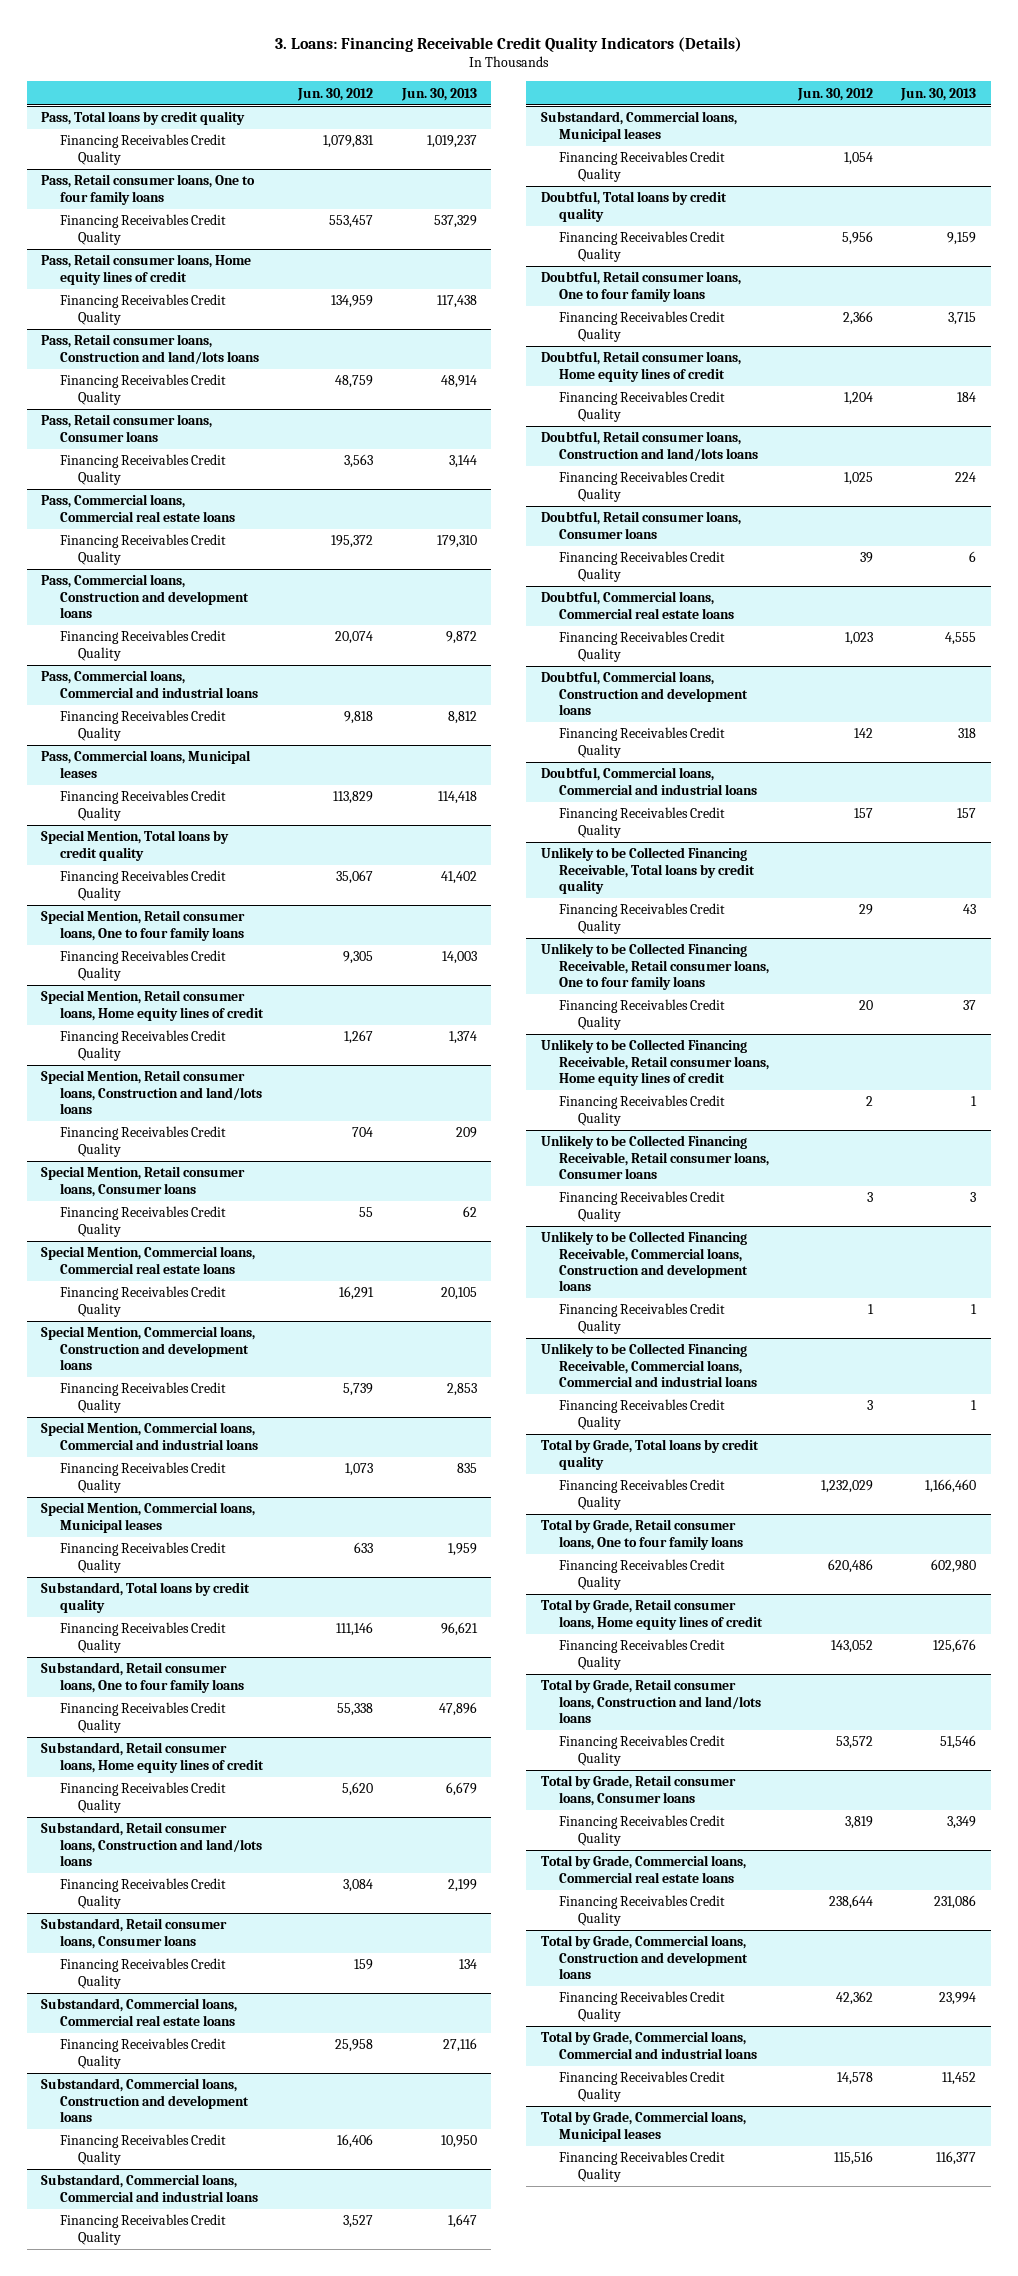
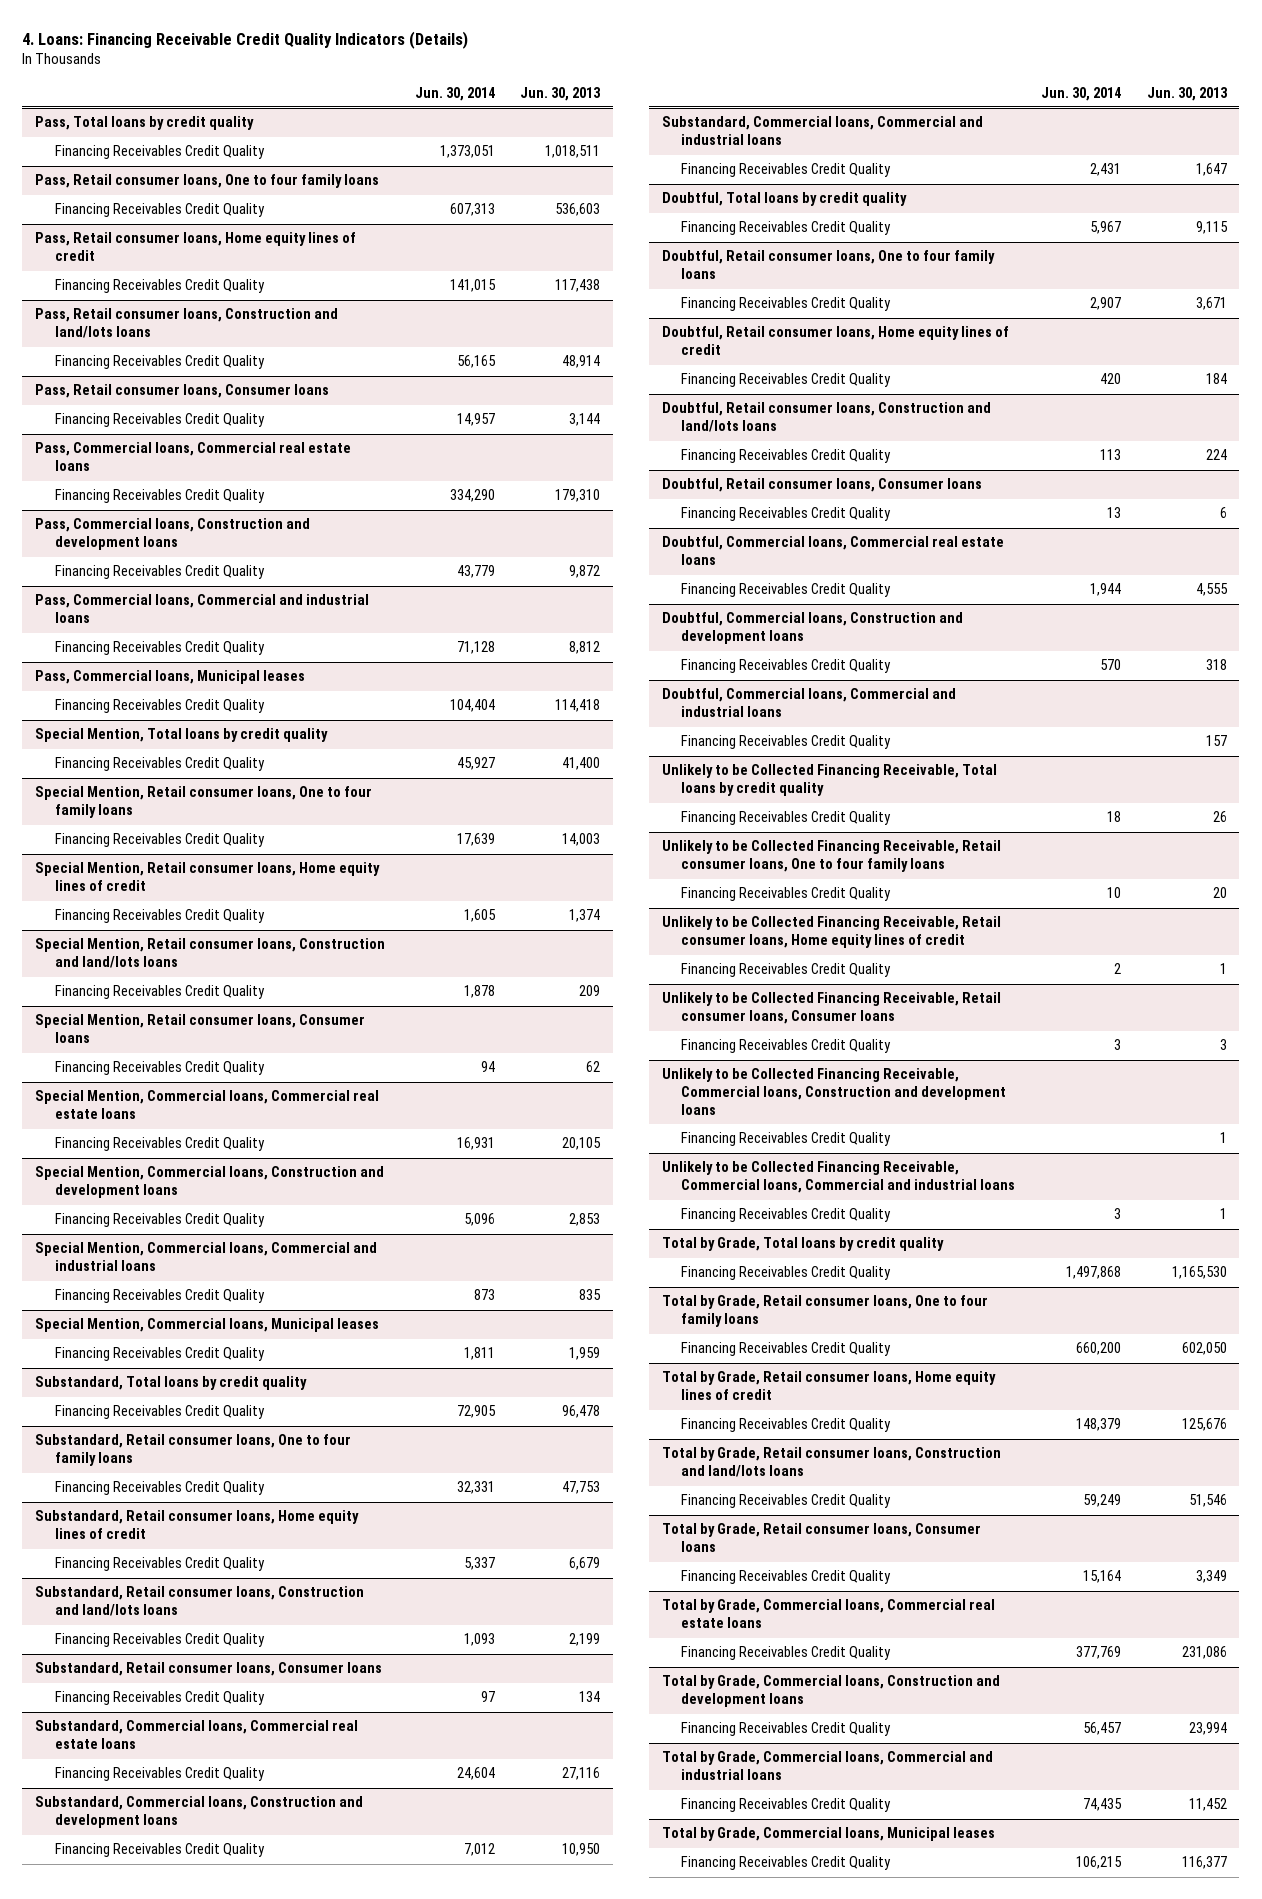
[274,36,742,52] 3. Loans: Financing Receivable Credit Quality Indicators (Details) -> [22,30,469,49] 4. Loans: Financing Receivable Credit Quality Indicators (Details)
[297,87,374,101] Jun. 30, 2012 -> none
none -> [414,86,495,101] Jun. 30, 2014
[427,135,478,149] 1,019,237 -> [545,145,601,159] 1,018,511
[434,215,478,229] 537,329 -> [555,203,601,217] 536,603
[441,871,478,885] 41,402 -> [562,757,601,771] 41,400
[441,1622,479,1637] 96,621 -> [562,1405,601,1419] 96,478
[439,1702,478,1717] 47,896 -> [562,1481,601,1495] 47,753
[540,111,737,142] Substandard, Commercial loans, Municipal leases -> none
[559,151,726,182] Financing Receivables Credit Quality -> none
[947,232,977,246] 9,159 -> [1195,221,1228,235] 9,115
[948,312,977,326] 3,715 -> [1195,297,1227,311] 3,671
[963,904,977,915] 43 -> [1212,811,1227,823] 26
[963,1000,977,1011] 37 -> [1212,887,1227,899] 20
[925,1479,977,1494] 1,166,460 -> [1171,1266,1227,1280] 1,165,530
[931,1559,977,1574] 602,980 -> [1181,1342,1227,1356] 602,050

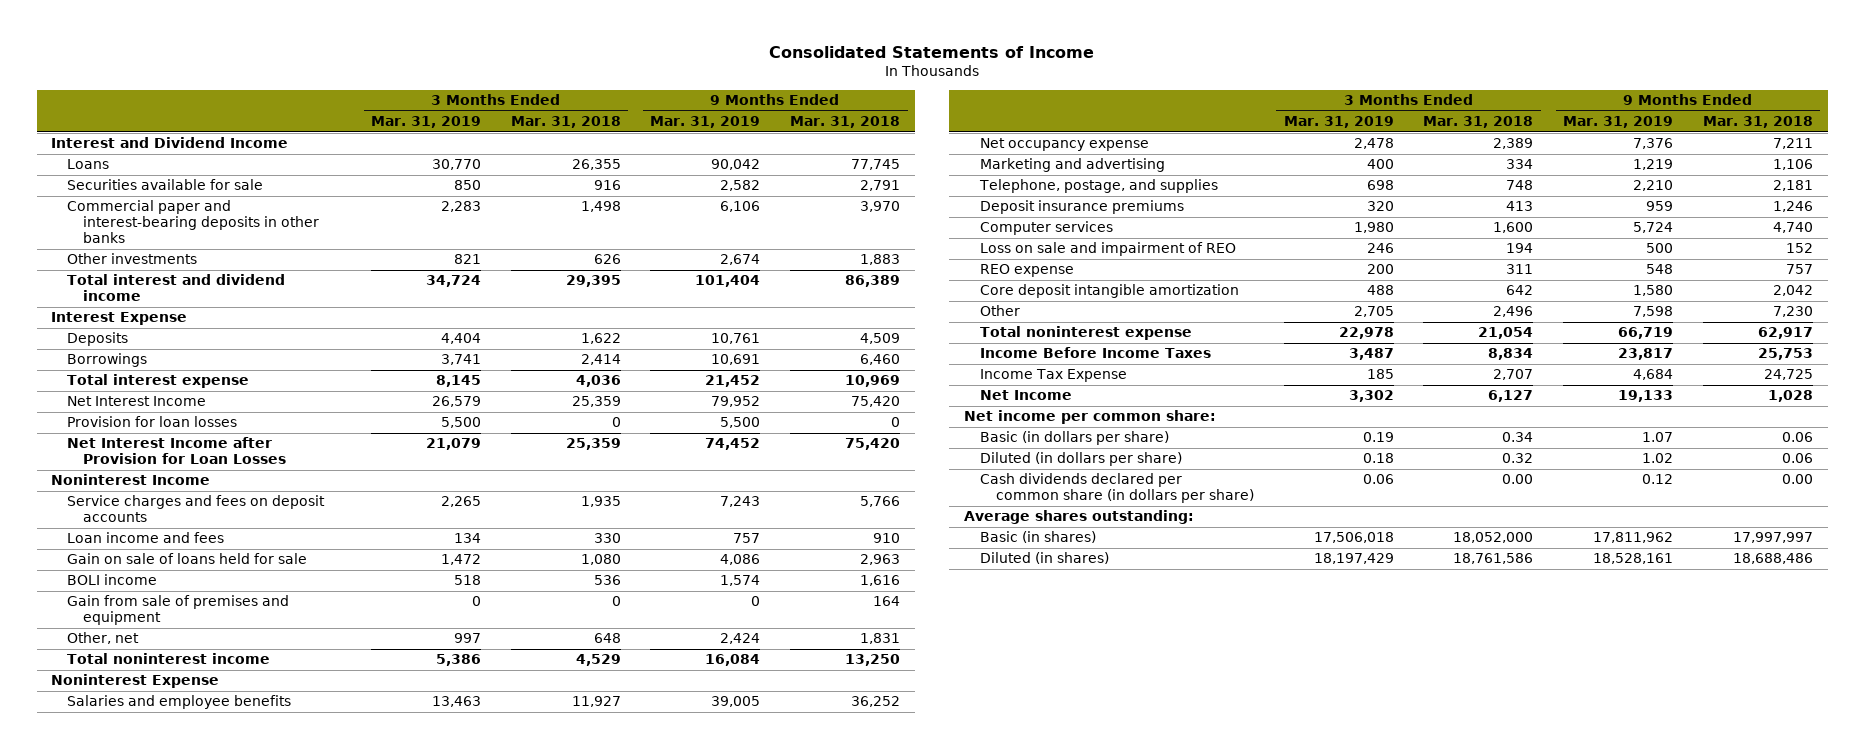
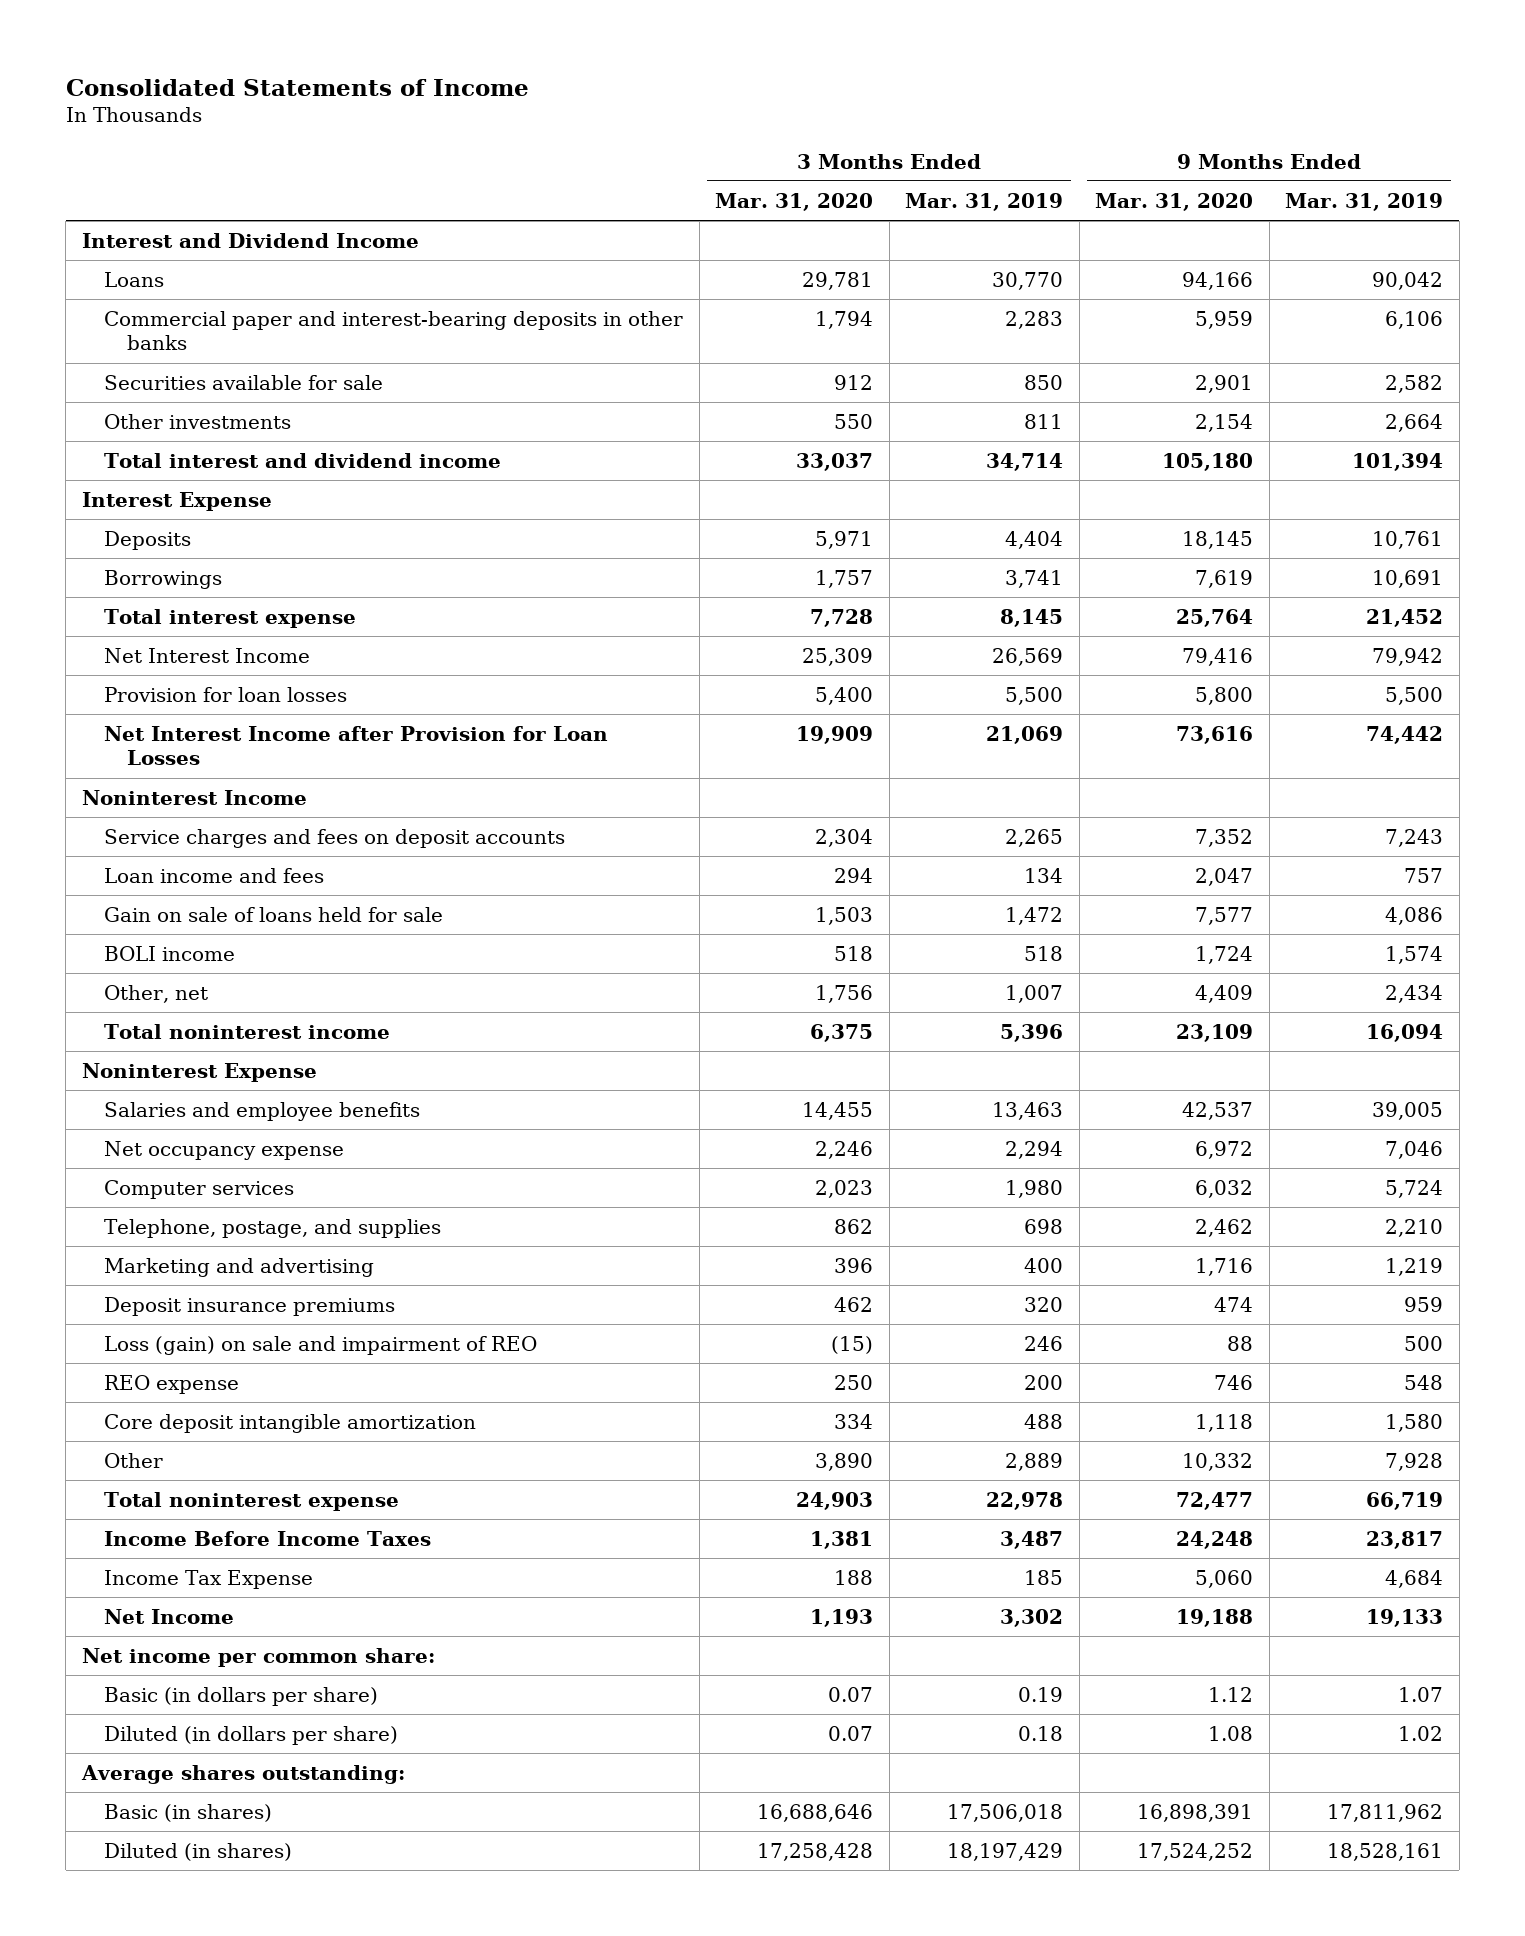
[510,116,621,129] Mar. 31, 2018 -> none
[790,116,901,129] Mar. 31, 2018 -> none
none -> [715,192,874,211] Mar. 31, 2020
none -> [1095,192,1254,211] Mar. 31, 2020
[67,179,264,191] Securities available for sale -> [104,374,384,390] Securities available for sale
[453,254,481,265] 821 -> [1024,413,1064,429] 811
[720,254,761,266] 2,674 -> [1385,413,1444,432] 2,664
[425,275,481,288] 34,724 -> [986,452,1064,471] 34,714
[695,275,761,288] 101,404 -> [1352,452,1444,471] 101,394
[431,396,481,408] 26,579 -> [992,647,1064,666] 26,569
[711,396,761,408] 79,952 -> [1372,647,1444,666] 79,942
[425,438,481,451] 21,079 -> [986,725,1064,744] 21,069
[705,438,761,451] 74,452 -> [1366,725,1444,744] 74,442
[67,595,290,626] Gain from sale of premises and equipment -> none
[453,633,481,644] 997 -> [1005,984,1064,1003] 1,007
[720,633,761,645] 2,424 -> [1385,984,1444,1003] 2,434
[435,654,481,667] 5,386 -> [1000,1023,1064,1042] 5,396
[705,654,761,667] 16,084 -> [1366,1023,1444,1042] 16,094
[1353,138,1394,150] 2,478 -> [1005,1140,1064,1159] 2,294
[1633,138,1674,150] 7,376 -> [1385,1140,1444,1159] 7,046
[979,221,1113,236] Computer services -> [104,1179,295,1199] Computer services
[979,158,1165,173] Marketing and advertising -> [104,1257,375,1277] Marketing and advertising
[979,242,1236,257] Loss on sale and impairment of REO -> [104,1335,538,1355] Loss (gain) on sale and impairment of REO
[1353,306,1394,318] 2,705 -> [1005,1452,1064,1471] 2,889
[1633,306,1674,318] 7,598 -> [1385,1452,1444,1471] 7,928
[979,473,1254,504] Cash dividends declared per common share (in dollars per share) -> none

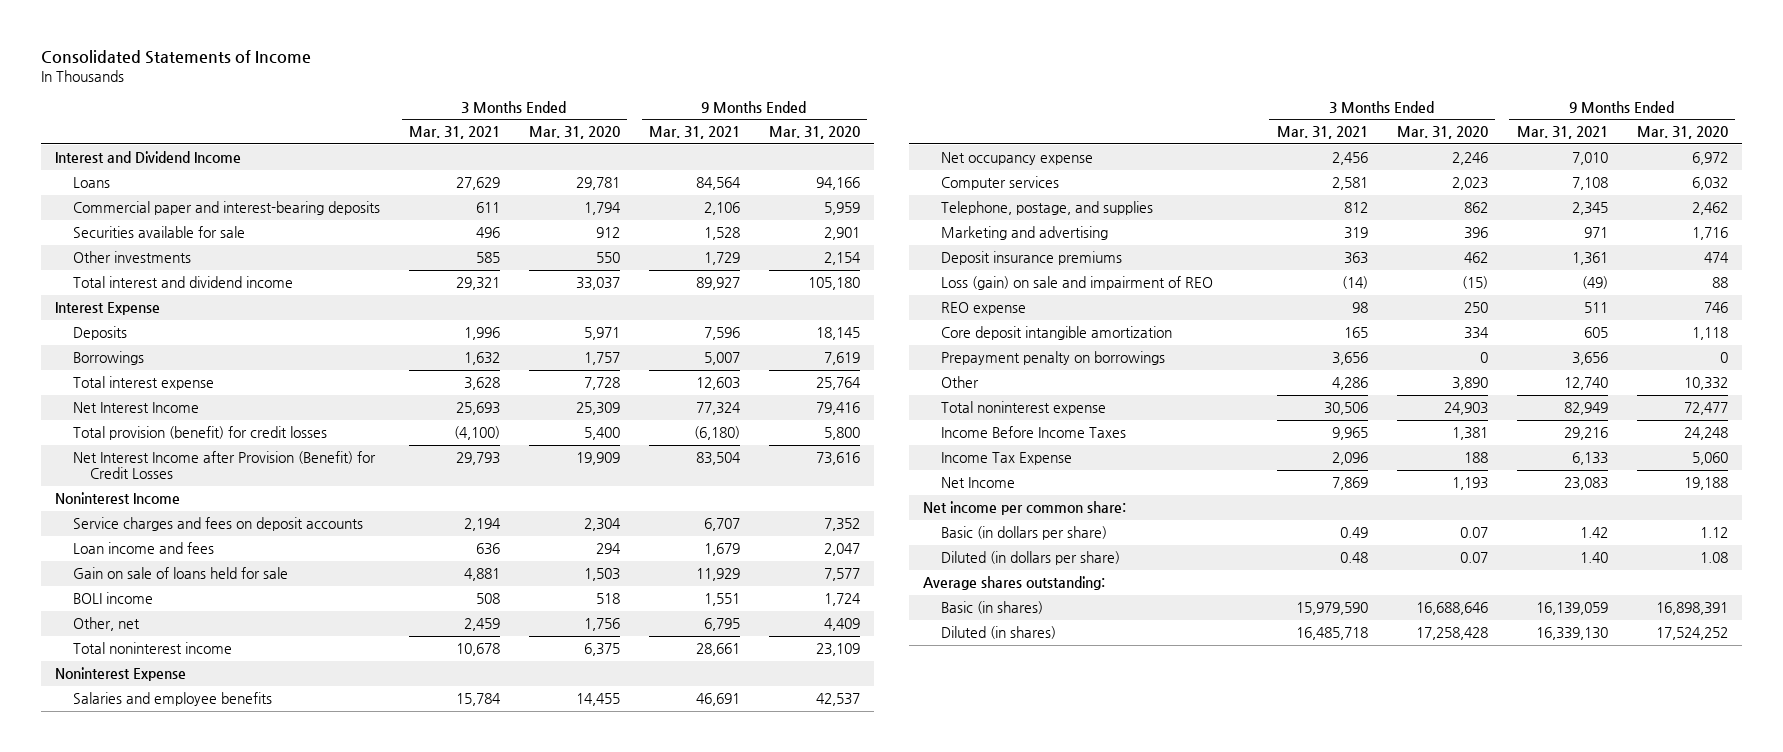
[905,192,1064,211] Mar. 31, 2019 -> none
[1285,192,1444,211] Mar. 31, 2019 -> none
none -> [408,126,500,140] Mar. 31, 2021
none -> [648,126,740,140] Mar. 31, 2021
[104,310,684,351] Commercial paper and interest-bearing deposits in other banks -> [72,201,380,216] Commercial paper and interest-bearing deposits
[104,686,348,702] Provision for loan losses -> [72,426,327,441] Total provision (benefit) for credit losses
[104,725,609,766] Net Interest Income after Provision for Loan Losses -> [72,451,376,480] Net Interest Income after Provision (Benefit) for Credit Losses
none -> [940,351,1165,366] Prepayment penalty on borrowings

